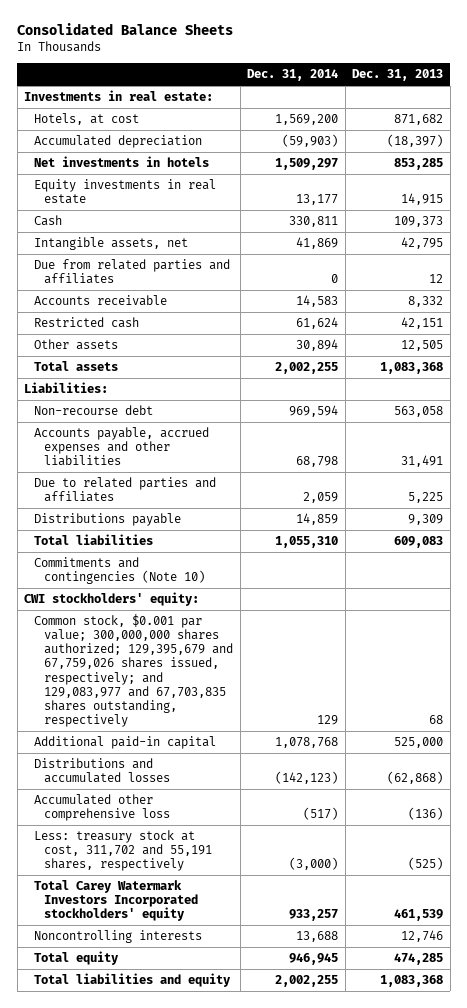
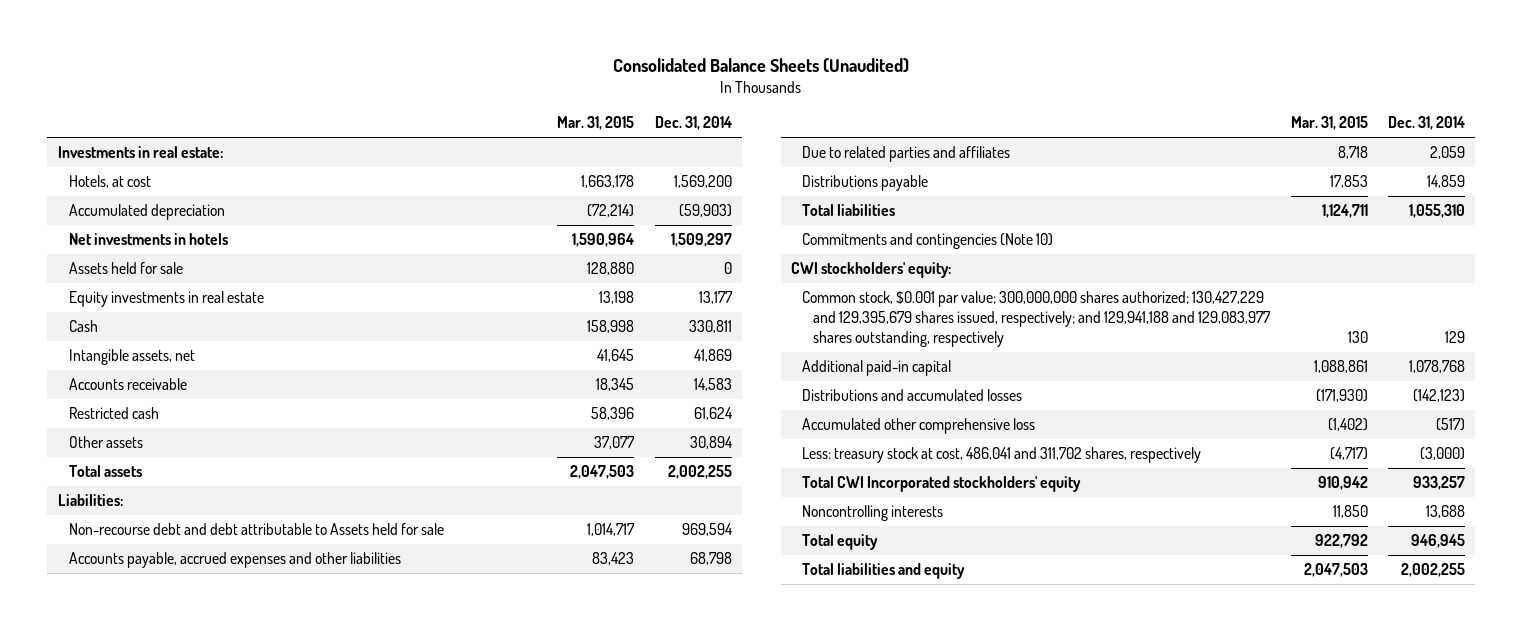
[17,23,234,36] Consolidated Balance Sheets -> [613,57,910,73] Consolidated Balance Sheets (Unaudited)
[352,69,444,82] Dec. 31, 2013 -> none
none -> [557,116,635,131] Mar. 31, 2015
none -> [68,262,183,275] Assets held for sale
[34,259,231,285] Due from related parties and affiliates -> none
[34,405,154,416] Non-recourse debt -> [68,523,444,536] Non-recourse debt and debt attributable to Assets held for sale
[34,614,234,727] Common stock, $0.001 par value; 300,000,000 shares authorized; 129,395,679 and 67,759,026 shares issued, respectively; and 129,083,977 and 67,703,835 shares outstanding, respectively -> [802,291,1272,348] Common stock, $0.001 par value; 300,000,000 shares authorized; 130,427,229 and 129,395,679 shares issued, respectively; and 129,941,188 and 129,083,977 shares outstanding, respectively
[34,830,213,872] Less: treasury stock at cost, 311,702 and 55,191 shares, respectively -> [802,447,1202,464] Less: treasury stock at cost, 486,041 and 311,702 shares, respectively
[34,880,199,922] Total Carey Watermark Investors Incorporated stockholders' equity -> [802,476,1082,493] Total CWI Incorporated stockholders' equity

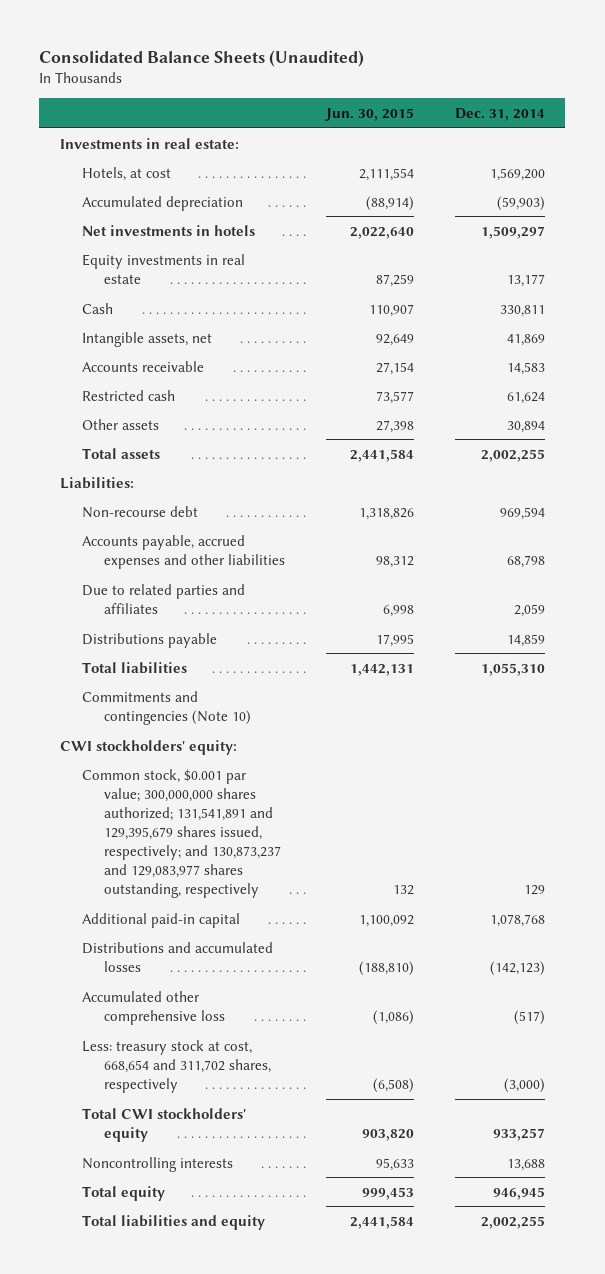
[557,116,635,131] Mar. 31, 2015 -> none
none -> [325,107,415,121] Jun. 30, 2015
[68,262,183,275] Assets held for sale -> none
[68,523,444,536] Non-recourse debt and debt attributable to Assets held for sale -> [81,505,198,518] Non-recourse debt
[802,291,1272,348] Common stock, $0.001 par value; 300,000,000 shares authorized; 130,427,229 and 129,395,679 shares issued, respectively; and 129,941,188 and 129,083,977 shares outstanding, respectively -> [81,768,282,899] Common stock, $0.001 par value; 300,000,000 shares authorized; 131,541,891 and 129,395,679 shares issued, respectively; and 130,873,237 and 129,083,977 shares outstanding, respectively
[802,447,1202,464] Less: treasury stock at cost, 486,041 and 311,702 shares, respectively -> [81,1039,272,1093] Less: treasury stock at cost, 668,654 and 311,702 shares, respectively
[802,476,1082,493] Total CWI Incorporated stockholders' equity -> [81,1107,246,1142] Total CWI stockholders' equity

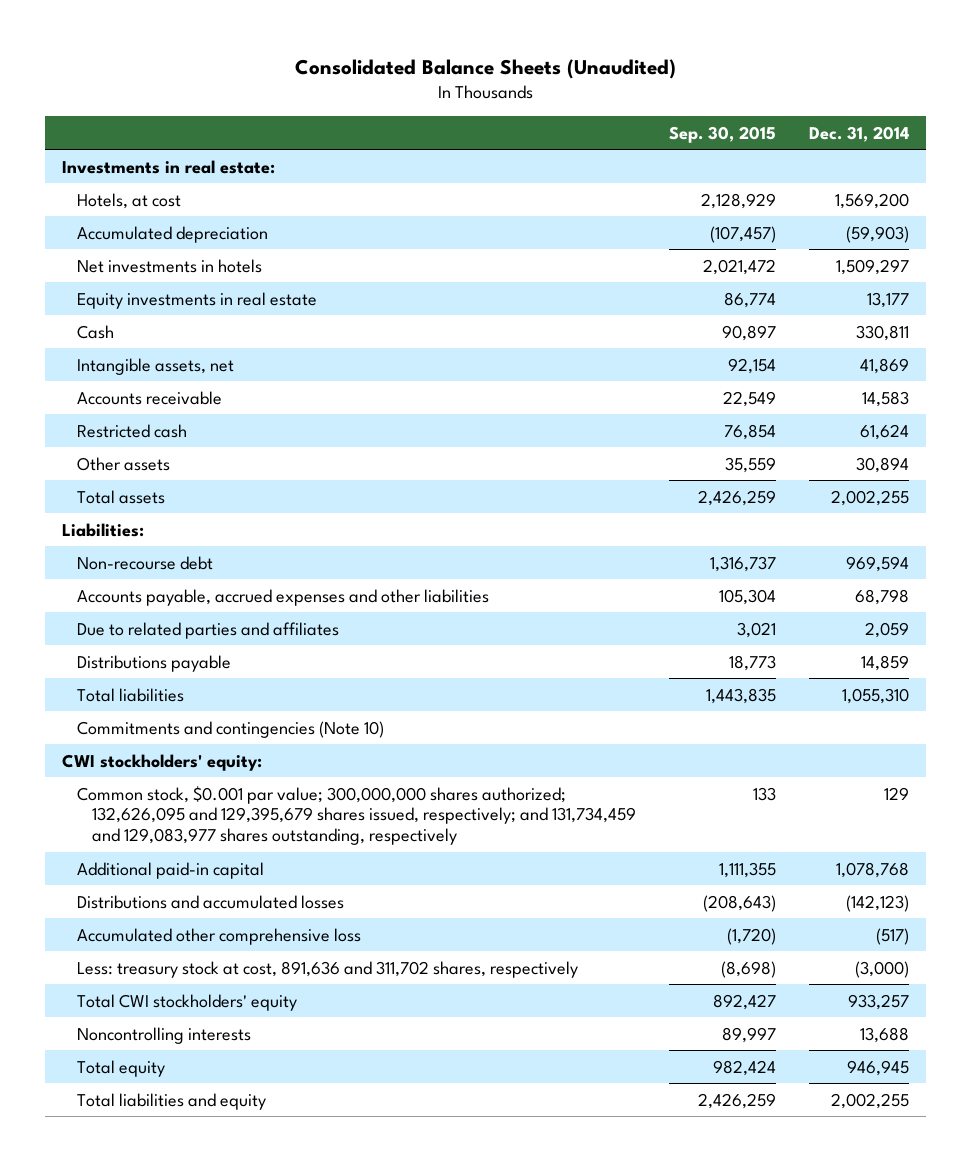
[325,107,415,121] Jun. 30, 2015 -> none
none -> [669,125,777,143] Sep. 30, 2015
[81,768,282,899] Common stock, $0.001 par value; 300,000,000 shares authorized; 131,541,891 and 129,395,679 shares issued, respectively; and 130,873,237 and 129,083,977 shares outstanding, respectively -> [77,785,637,846] Common stock, $0.001 par value; 300,000,000 shares authorized; 132,626,095 and 129,395,679 shares issued, respectively; and 131,734,459 and 129,083,977 shares outstanding, respectively
[81,1039,272,1093] Less: treasury stock at cost, 668,654 and 311,702 shares, respectively -> [77,960,579,978] Less: treasury stock at cost, 891,636 and 311,702 shares, respectively

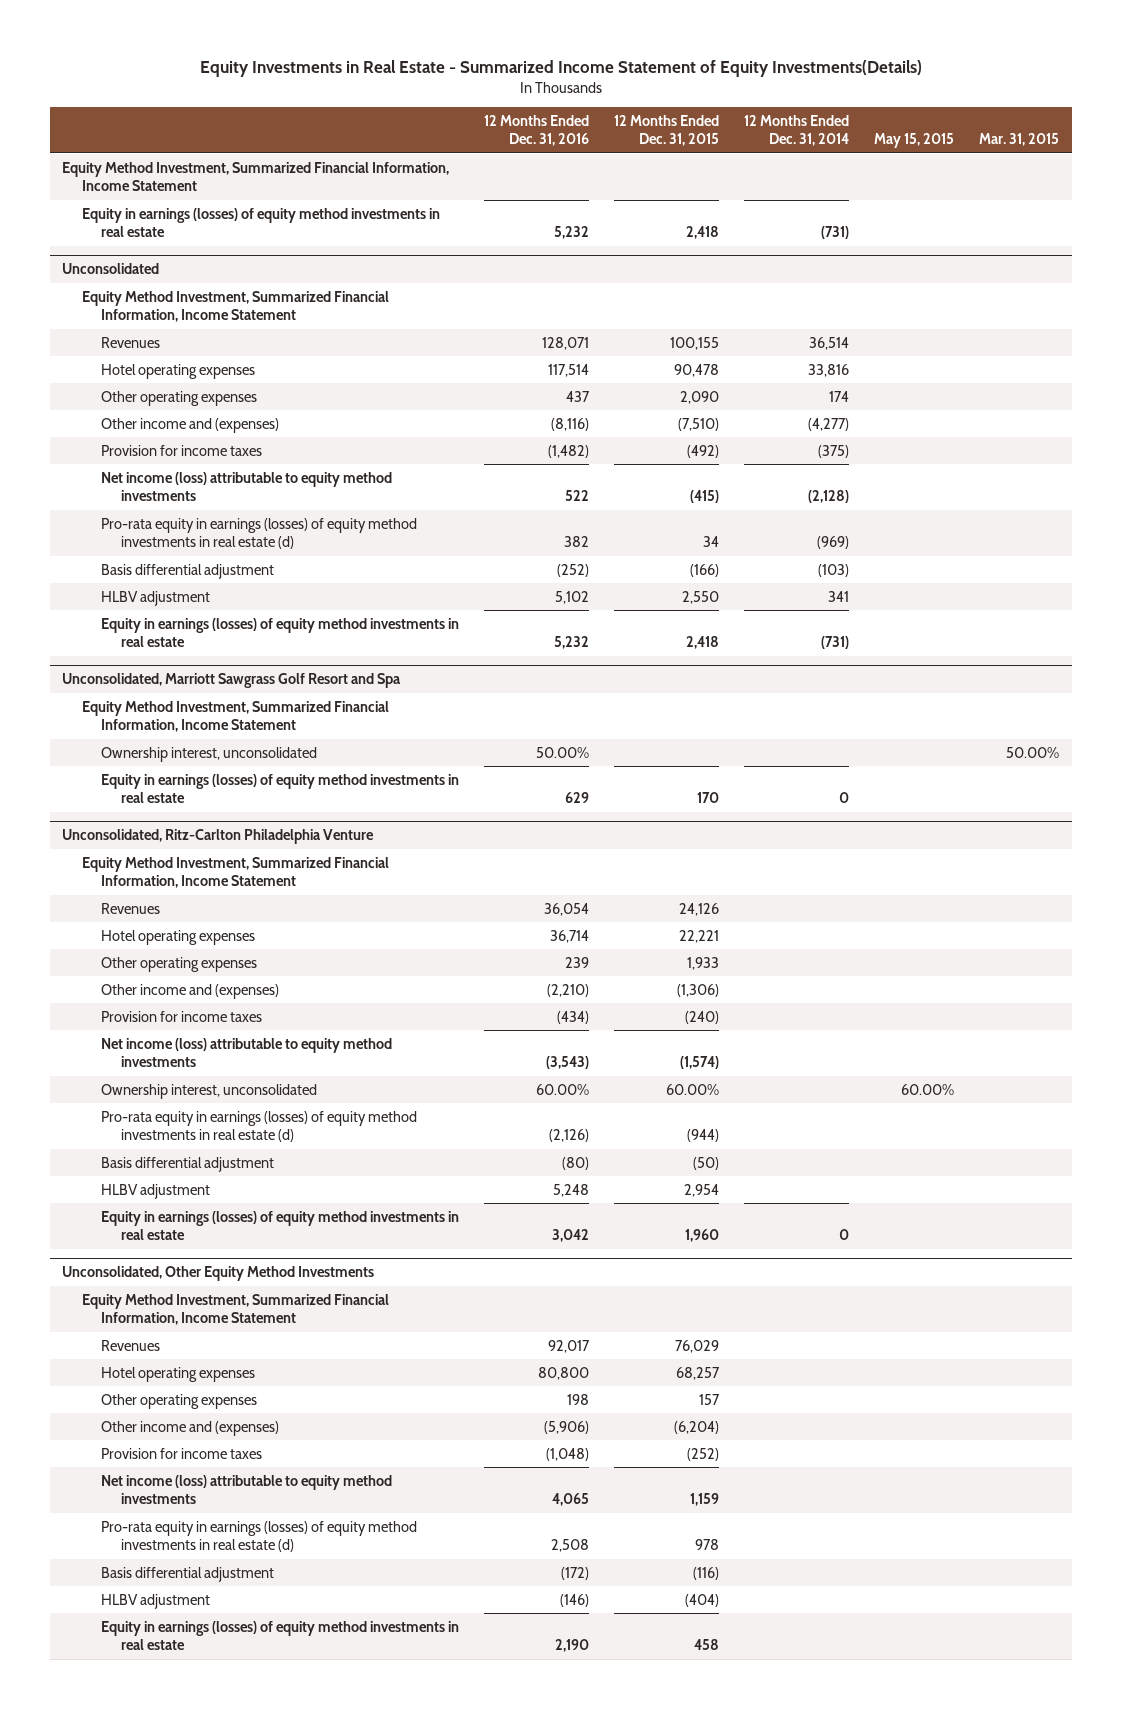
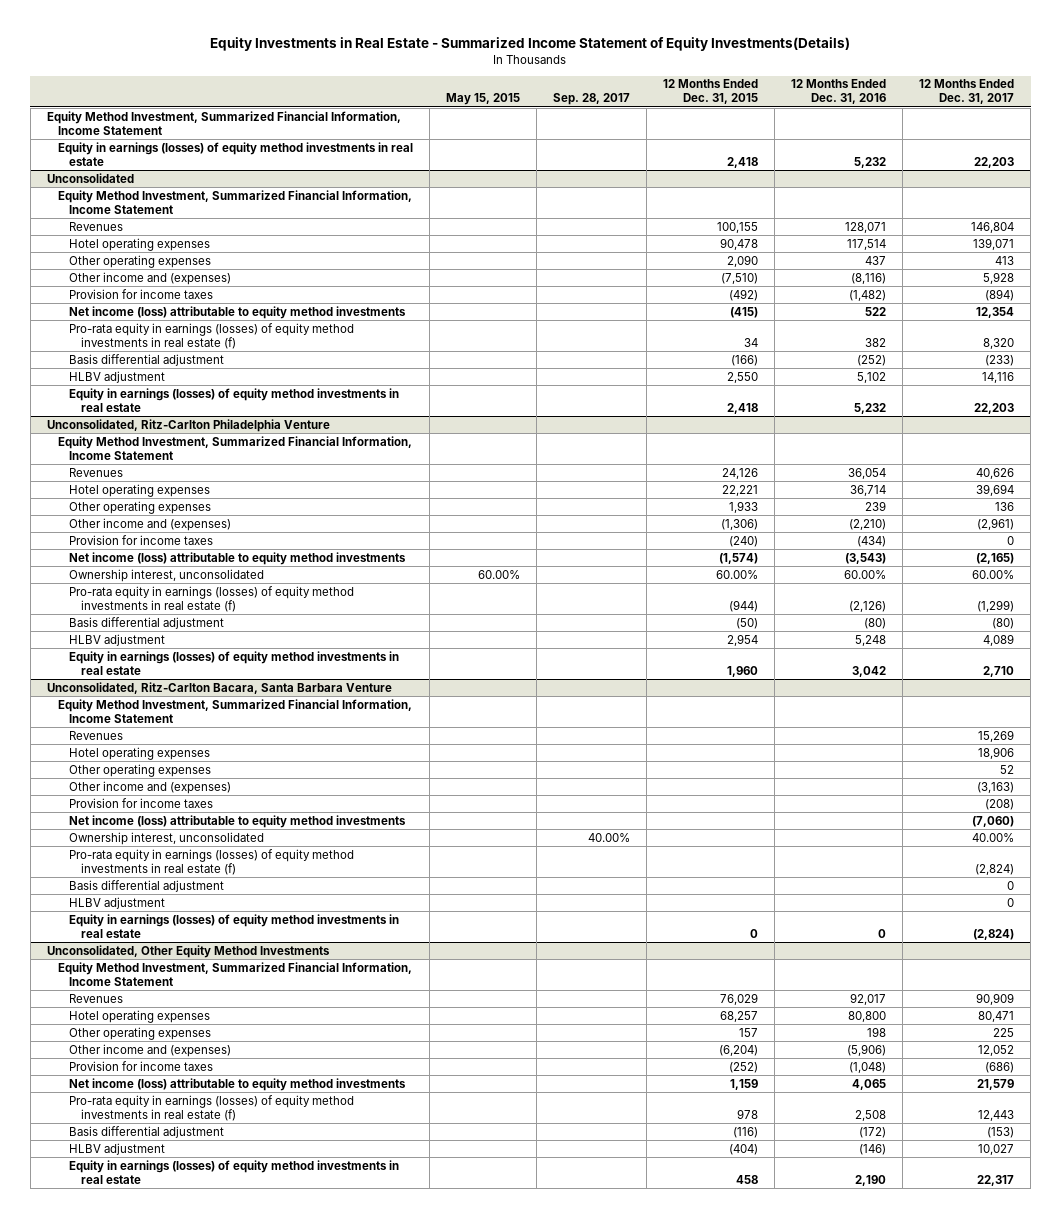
[744,115,850,147] 12 Months Ended Dec. 31, 2014 -> none
[979,133,1060,147] Mar. 31, 2015 -> none
none -> [553,93,631,106] Sep. 28, 2017
none -> [919,79,1015,105] 12 Months Ended Dec. 31, 2017
[101,517,418,550] Pro-rata equity in earnings (losses) of equity method investments in real estate (d) -> [69,322,355,349] Pro-rata equity in earnings (losses) of equity method investments in real estate (f)
[62,673,402,689] Unconsolidated, Marriott Sawgrass Golf Resort and Spa -> none
[81,700,389,733] Equity Method Investment, Summarized Financial Information, Income Statement -> none
[101,746,318,762] Ownership interest, unconsolidated -> none
[101,773,460,804] Equity in earnings (losses) of equity method investments in real estate -> none
[101,1110,418,1143] Pro-rata equity in earnings (losses) of equity method investments in real estate (d) -> [69,585,355,612] Pro-rata equity in earnings (losses) of equity method investments in real estate (f)
none -> [46,681,392,694] Unconsolidated, Ritz-Carlton Bacara, Santa Barbara Venture
none -> [58,698,413,723] Equity Method Investment, Summarized Financial Information, Income Statement
none -> [69,730,124,740] Revenues
none -> [69,746,211,760] Hotel operating expenses
none -> [69,763,212,777] Other operating expenses
none -> [69,780,232,794] Other income and (expenses)
none -> [69,797,214,808] Provision for income taxes
none -> [69,814,407,828] Net income (loss) attributable to equity method investments
none -> [69,831,265,845] Ownership interest, unconsolidated
none -> [69,848,355,875] Pro-rata equity in earnings (losses) of equity method investments in real estate (f)
none -> [69,879,225,892] Basis differential adjustment
none -> [69,896,166,909] HLBV adjustment
none -> [69,913,400,938] Equity in earnings (losses) of equity method investments in real estate
[101,1520,418,1553] Pro-rata equity in earnings (losses) of equity method investments in real estate (d) -> [69,1094,355,1121] Pro-rata equity in earnings (losses) of equity method investments in real estate (f)

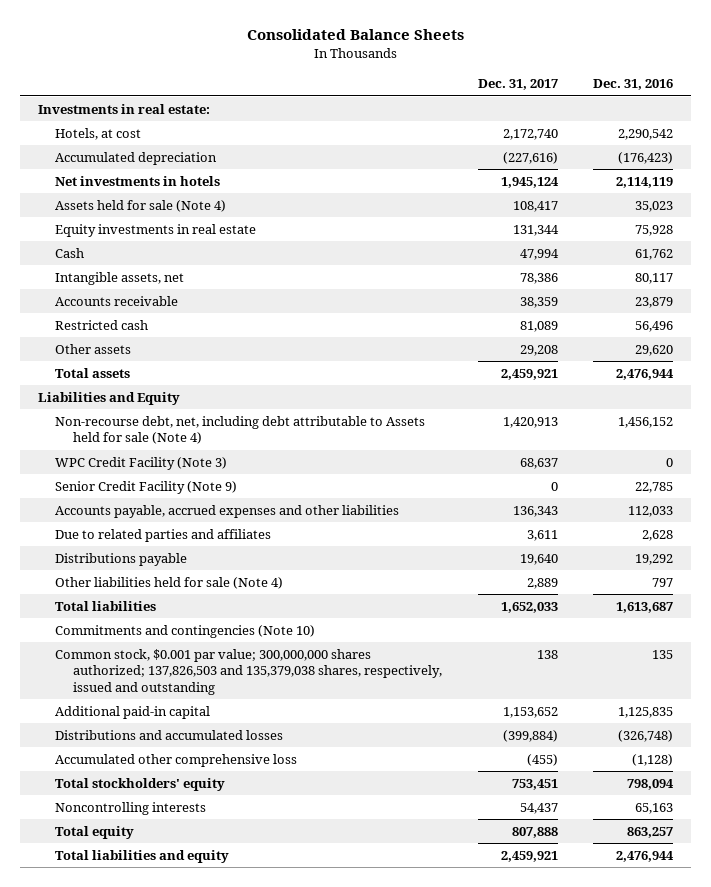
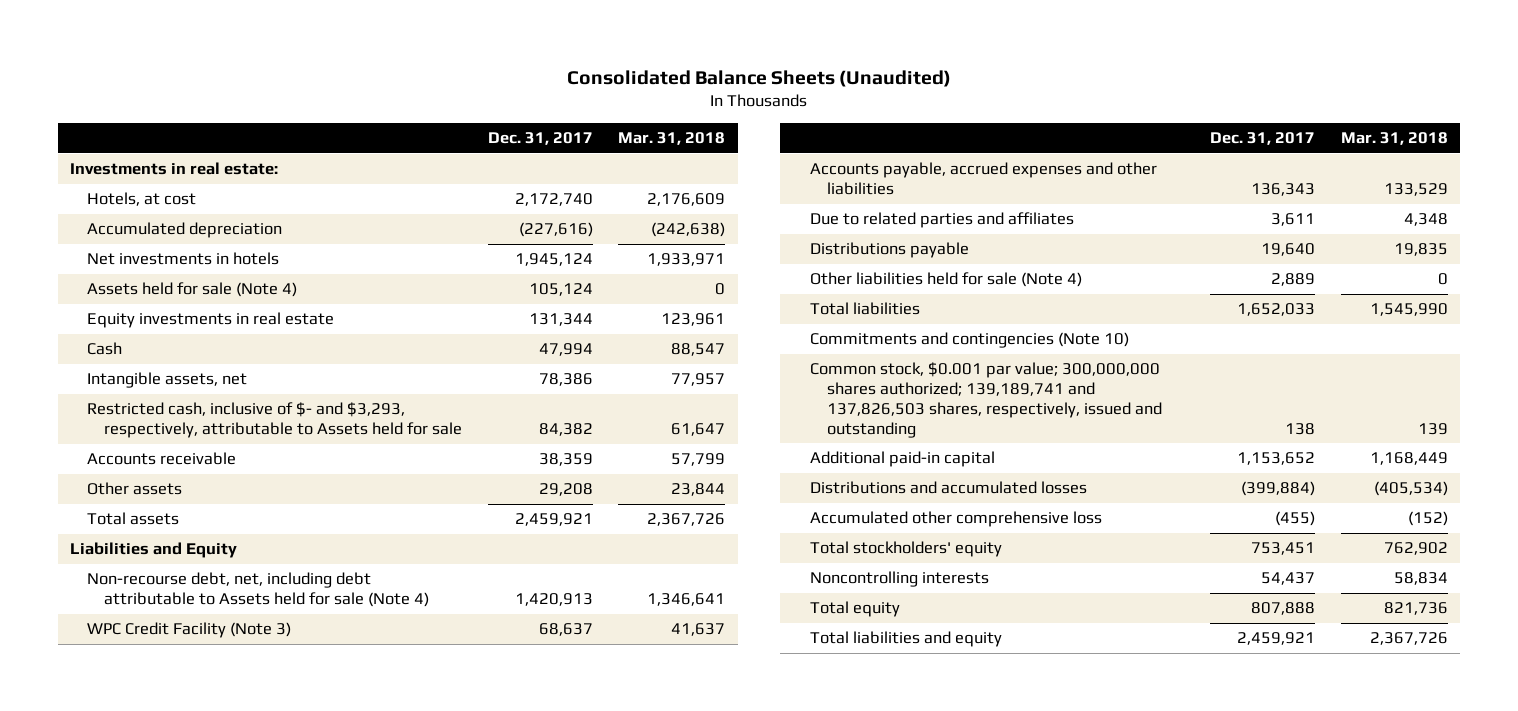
[246,29,464,41] Consolidated Balance Sheets -> [566,69,951,87] Consolidated Balance Sheets (Unaudited)
[593,79,674,91] Dec. 31, 2016 -> none
none -> [618,132,726,146] Mar. 31, 2018
[512,200,558,212] 108,417 -> [528,283,593,297] 105,124
none -> [87,402,463,439] Restricted cash, inclusive of $- and $3,293, respectively, attributable to Assets held for sale
[55,319,149,330] Restricted cash -> none
[55,480,238,494] Senior Credit Facility (Note 9) -> none
[55,648,442,695] Common stock, $0.001 par value; 300,000,000 shares authorized; 137,826,503 and 135,379,038 shares, respectively, issued and outstanding -> [809,362,1162,438] Common stock, $0.001 par value; 300,000,000 shares authorized; 139,189,741 and 137,826,503 shares, respectively, issued and outstanding

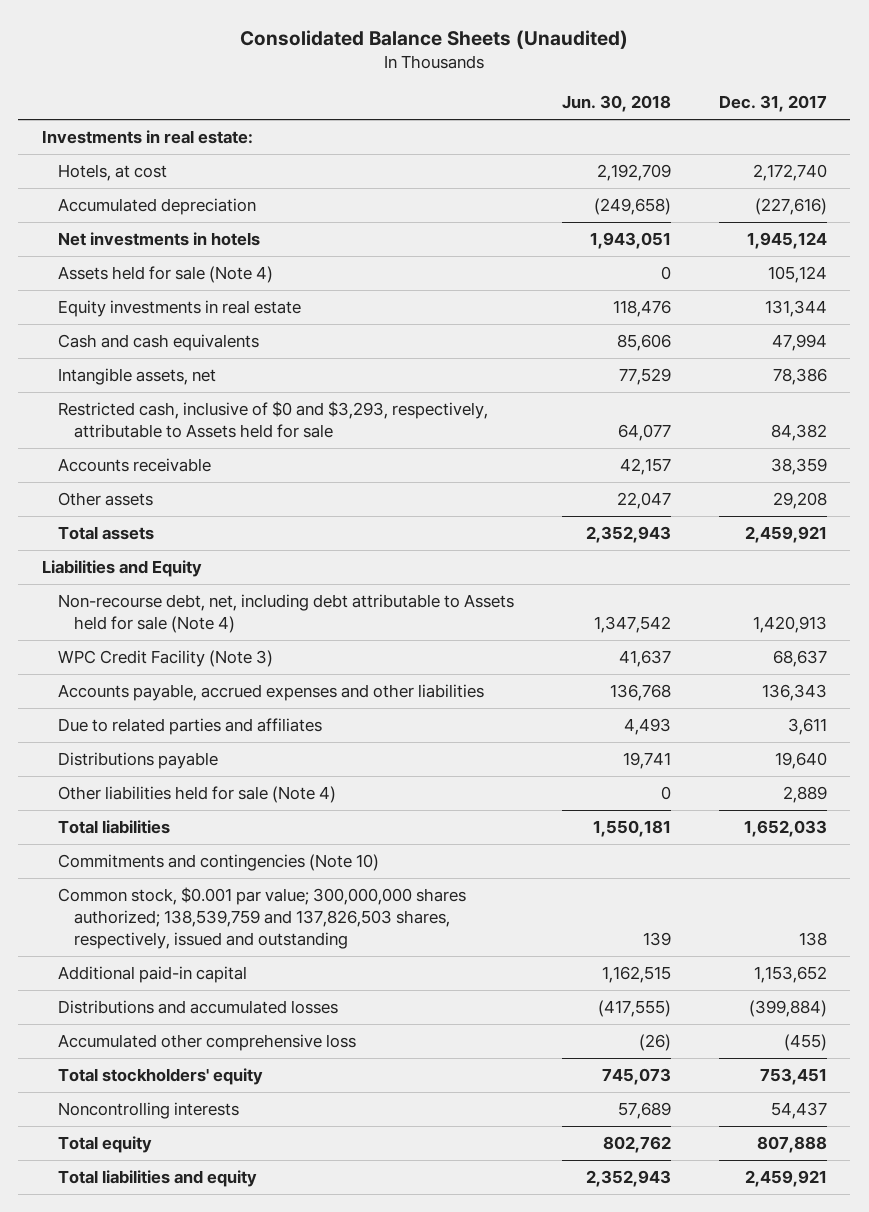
[618,132,726,146] Mar. 31, 2018 -> none
none -> [561,95,671,113] Jun. 30, 2018
[87,342,123,356] Cash -> [58,334,260,352] Cash and cash equivalents
[87,402,463,439] Restricted cash, inclusive of $- and $3,293, respectively, attributable to Assets held for sale -> [58,401,489,439] Restricted cash, inclusive of $0 and $3,293, respectively, attributable to Assets held for sale
[809,362,1162,438] Common stock, $0.001 par value; 300,000,000 shares authorized; 139,189,741 and 137,826,503 shares, respectively, issued and outstanding -> [58,887,467,950] Common stock, $0.001 par value; 300,000,000 shares authorized; 138,539,759 and 137,826,503 shares, respectively, issued and outstanding

